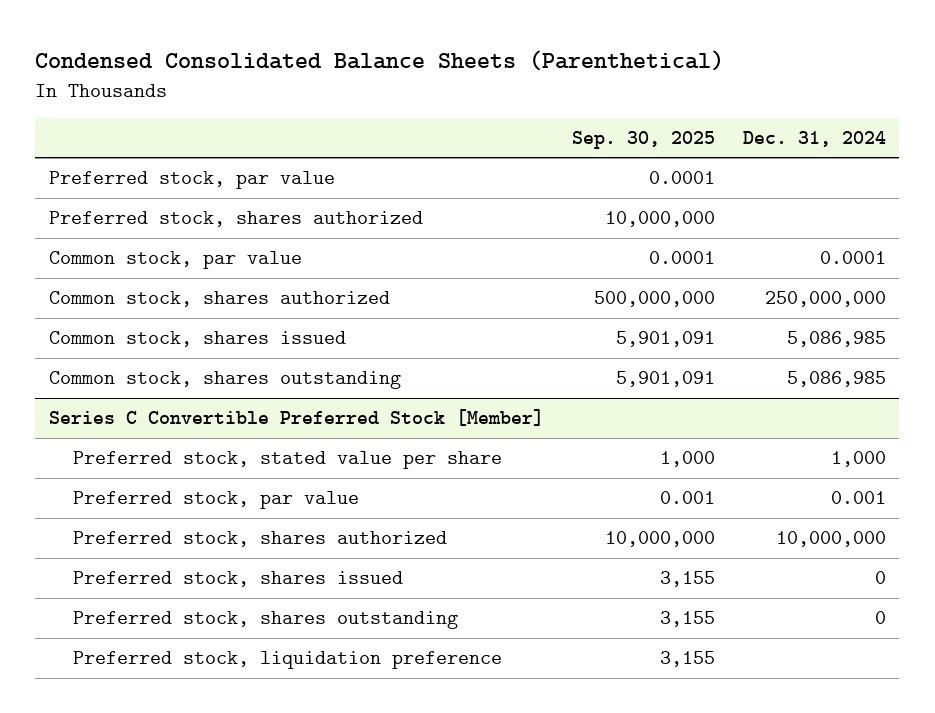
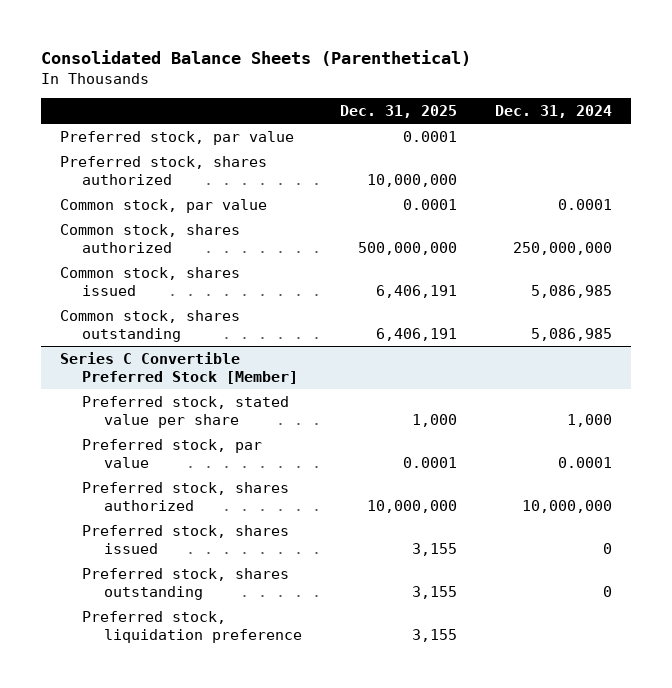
[35,49,725,71] Condensed Consolidated Balance Sheets (Parenthetical) -> [41,50,472,67] Consolidated Balance Sheets (Parenthetical)
[571,131,715,150] Sep. 30, 2025 -> none
none -> [339,105,457,119] Dec. 31, 2025
[830,491,886,505] 0.001 -> [557,456,612,468] 0.0001

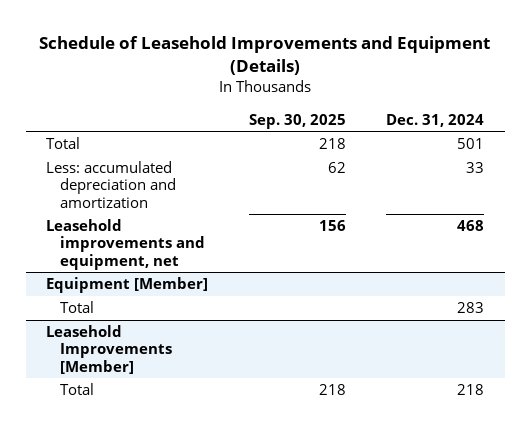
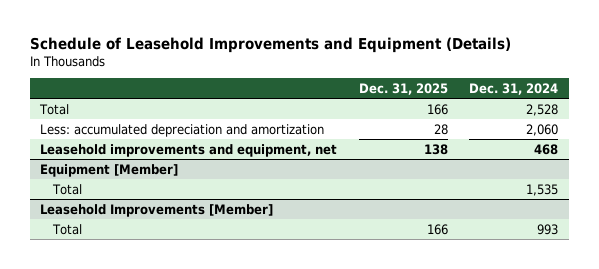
[248,113,346,129] Sep. 30, 2025 -> none
none -> [358,82,448,95] Dec. 31, 2025
[457,138,485,150] 501 -> [526,103,559,116] 2,528
[466,162,485,174] 33 -> [526,123,559,136] 2,060
[457,302,485,314] 283 -> [526,183,559,196] 1,535
[457,384,485,396] 218 -> [537,223,559,235] 993

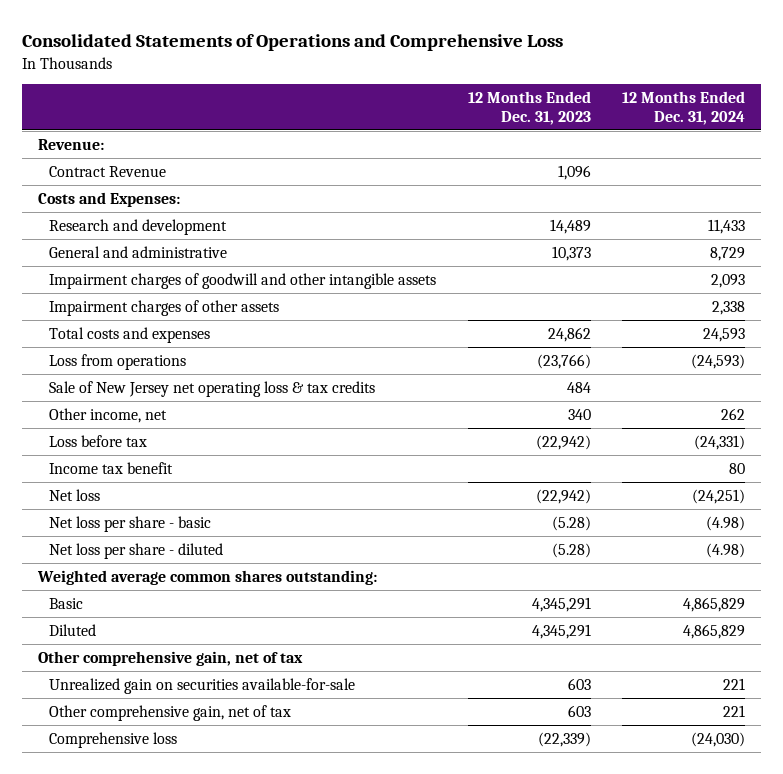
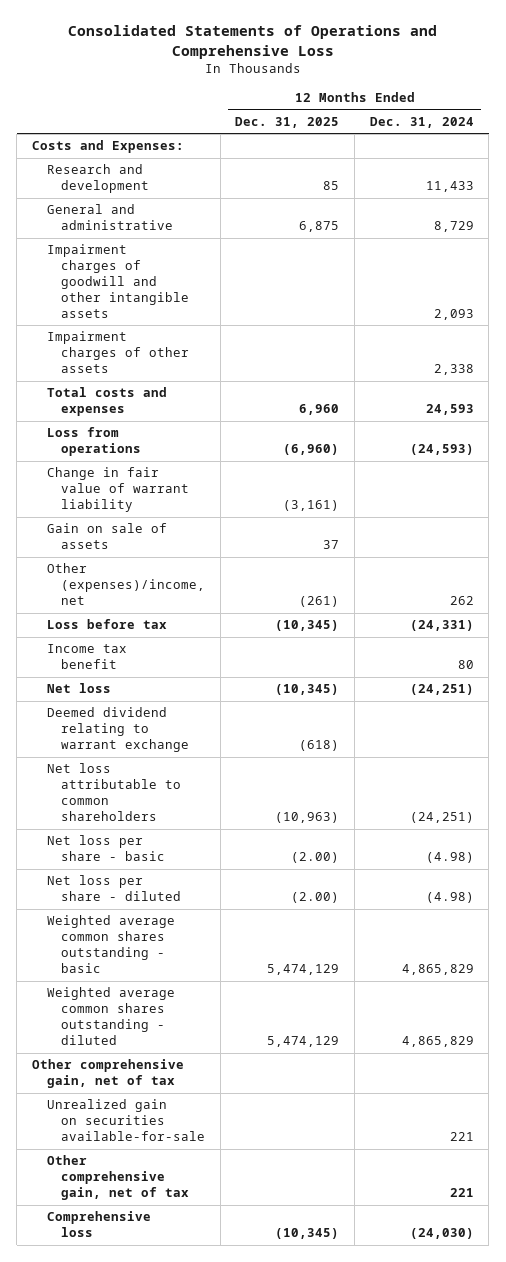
[467,91,591,125] 12 Months Ended Dec. 31, 2023 -> none
none -> [235,116,340,128] Dec. 31, 2025
[38,138,105,150] Revenue: -> none
[49,165,167,177] Contract Revenue -> none
[49,380,376,397] Sale of New Jersey net operating loss & tax credits -> none
none -> [46,467,190,513] Change in fair value of warrant liability
none -> [46,523,167,550] Gain on sale of assets
[49,407,168,423] Other income, net -> [46,563,206,606] Other (expenses)/income, net
none -> [46,707,190,753] Deemed dividend relating to warrant exchange
none -> [46,763,182,822] Net loss attributable to common shareholders
[37,569,378,585] Weighted average common shares outstanding: -> none
[49,597,84,609] Basic -> [46,915,175,974] Weighted average common shares outstanding - basic
[49,623,97,636] Diluted -> [46,987,175,1046] Weighted average common shares outstanding - diluted

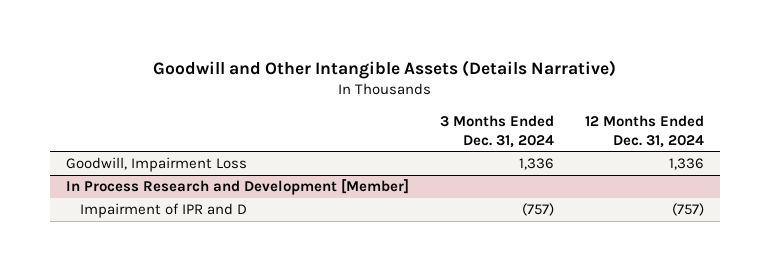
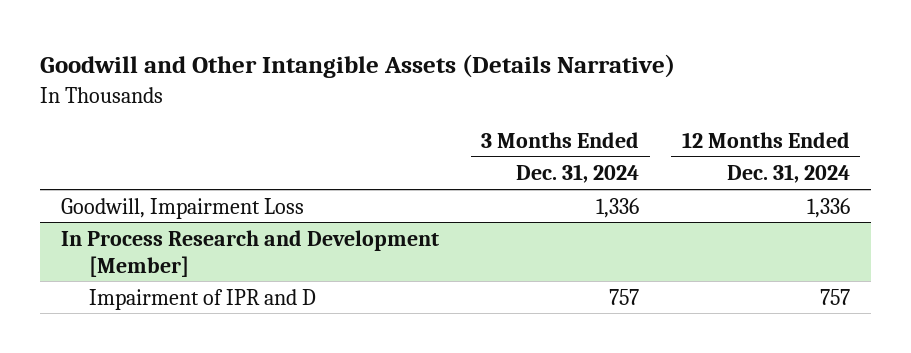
[522,203,555,217] (757) -> [609,288,640,305] 757
[672,203,705,217] (757) -> [819,288,850,305] 757

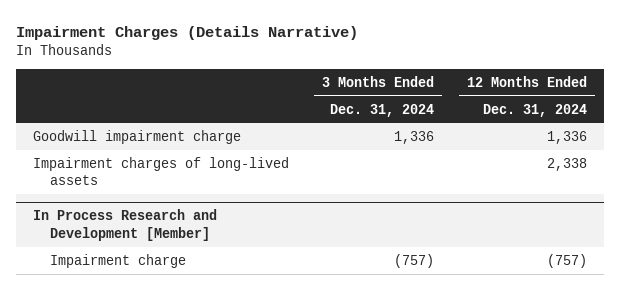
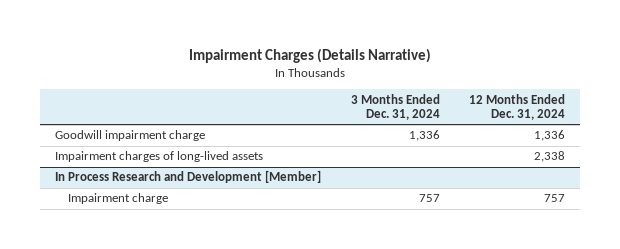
[393,253,434,268] (757) -> [418,194,440,203] 757
[547,253,588,268] (757) -> [544,194,566,203] 757

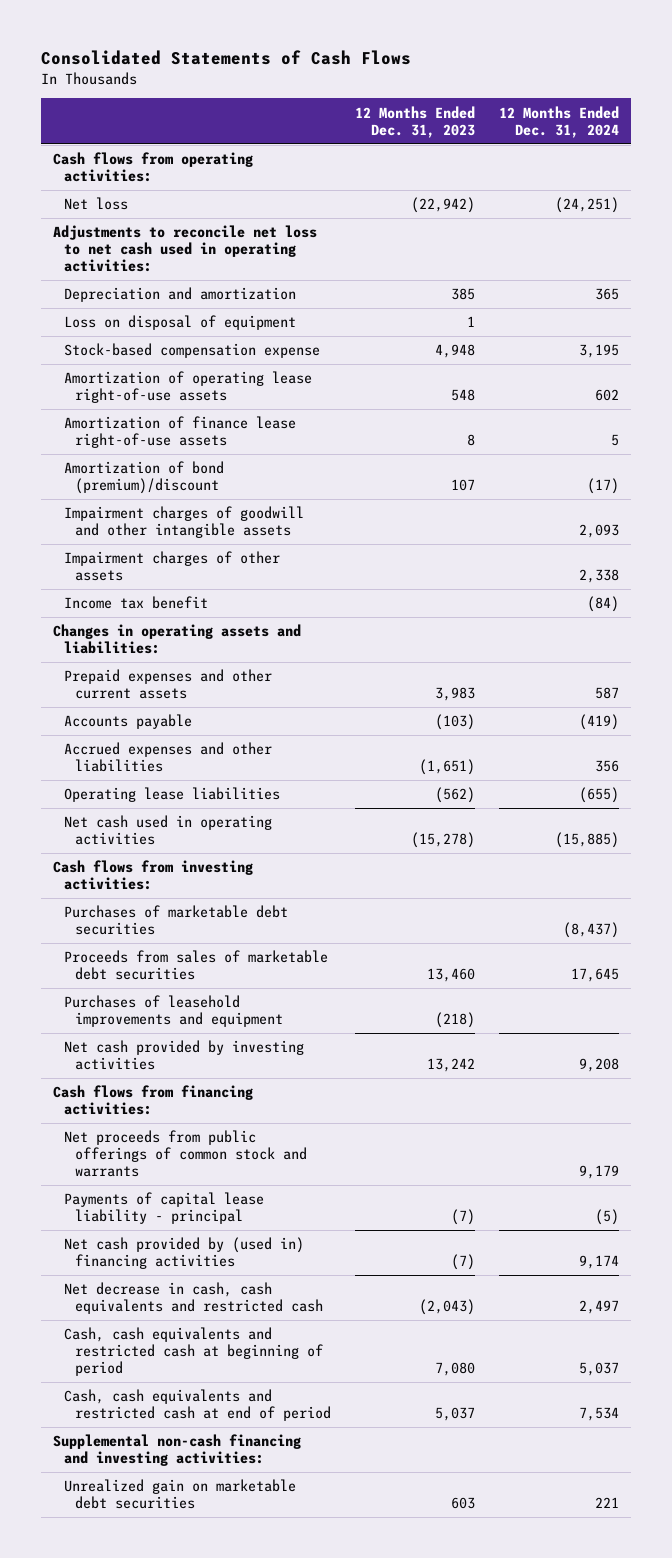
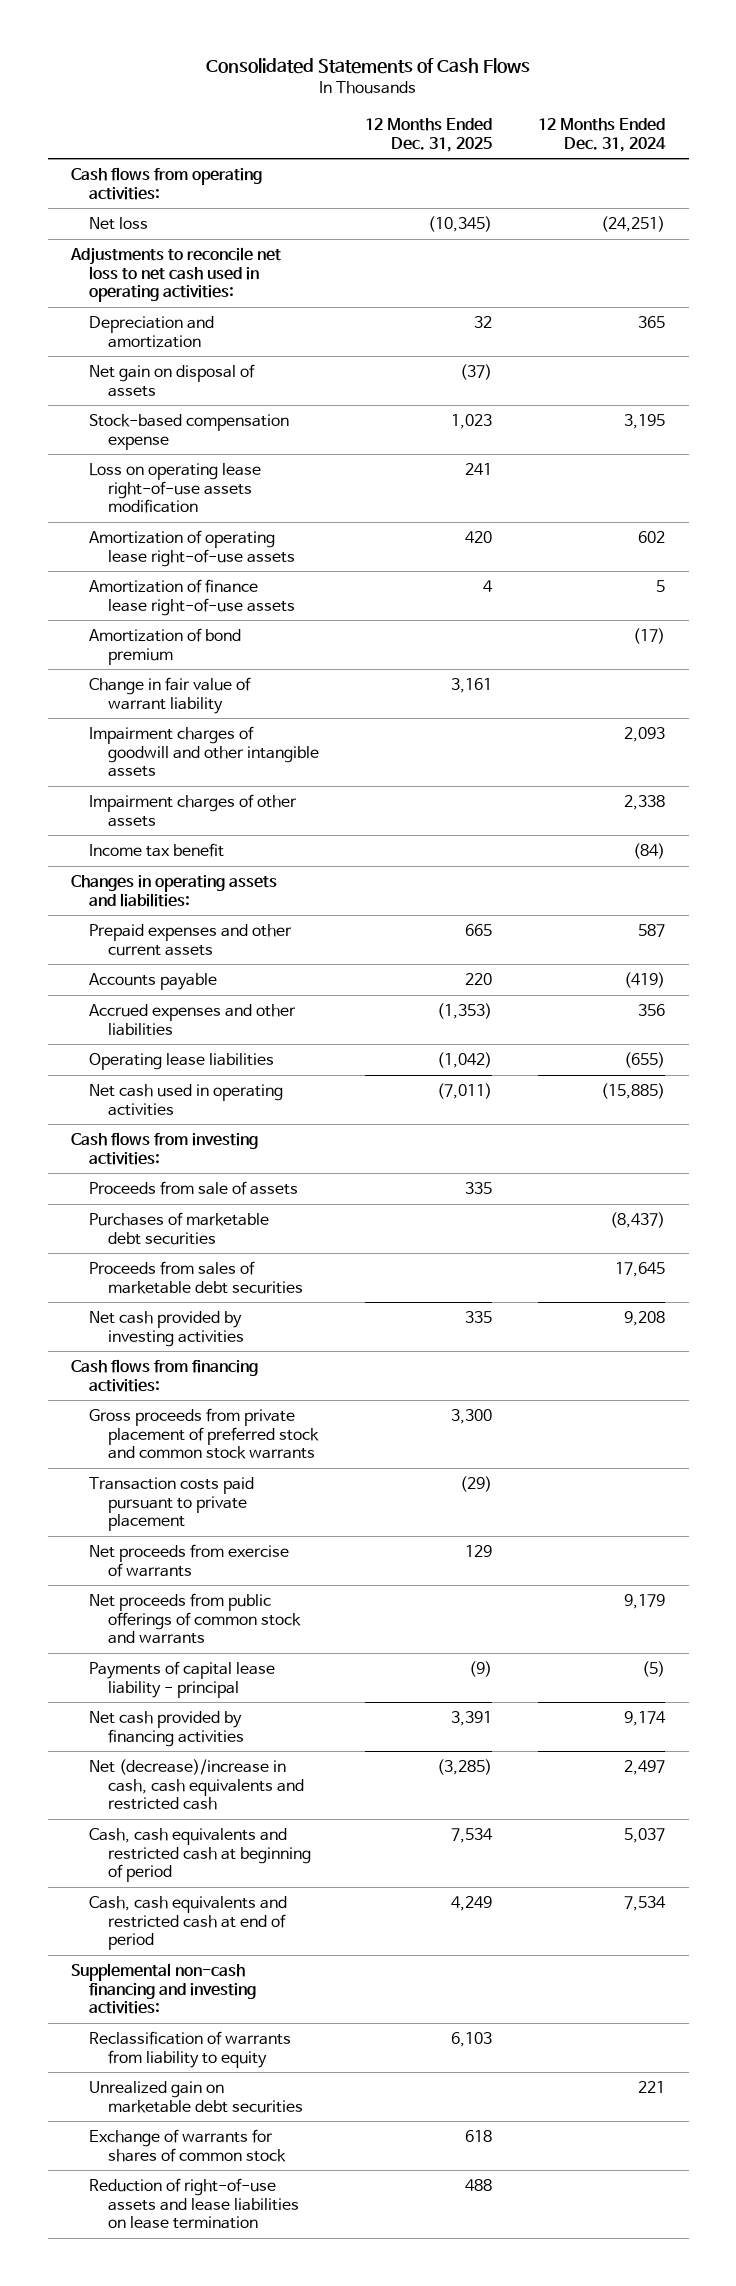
[354,105,475,138] 12 Months Ended Dec. 31, 2023 -> none
none -> [365,117,493,152] 12 Months Ended Dec. 31, 2025
[63,315,296,331] Loss on disposal of equipment -> none
none -> [89,363,256,397] Net gain on disposal of assets
none -> [89,462,262,514] Loss on operating lease right-of-use assets modification
[63,461,224,495] Amortization of bond (premium)/discount -> [89,627,242,665] Amortization of bond premium
none -> [89,676,252,714] Change in fair value of warrant liability
none -> [89,1180,299,1195] Proceeds from sale of assets
[63,995,283,1028] Purchases of leasehold improvements and equipment -> none
none -> [89,1407,319,1460] Gross proceeds from private placement of preferred stock and common stock warrants
none -> [89,1476,255,1532] Transaction costs paid pursuant to private placement
none -> [89,1543,290,1577] Net proceeds from exercise of warrants
[63,1237,304,1270] Net cash provided by (used in) financing activities -> [89,1710,244,1747] Net cash provided by financing activities
[63,1282,323,1315] Net decrease in cash, cash equivalents and restricted cash -> [89,1758,304,1811] Net (decrease)/increase in cash, cash equivalents and restricted cash
none -> [89,2030,292,2068] Reclassification of warrants from liability to equity
none -> [89,2128,286,2162] Exchange of warrants for shares of common stock
none -> [89,2177,299,2230] Reduction of right-of-use assets and lease liabilities on lease termination

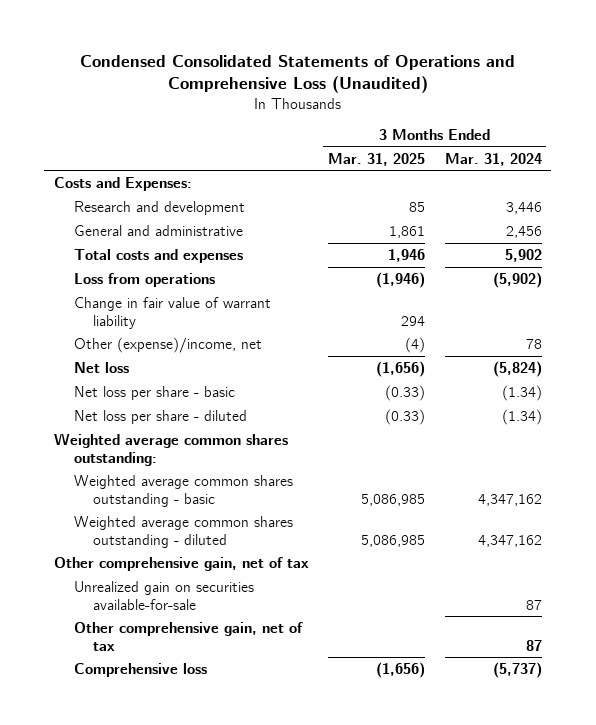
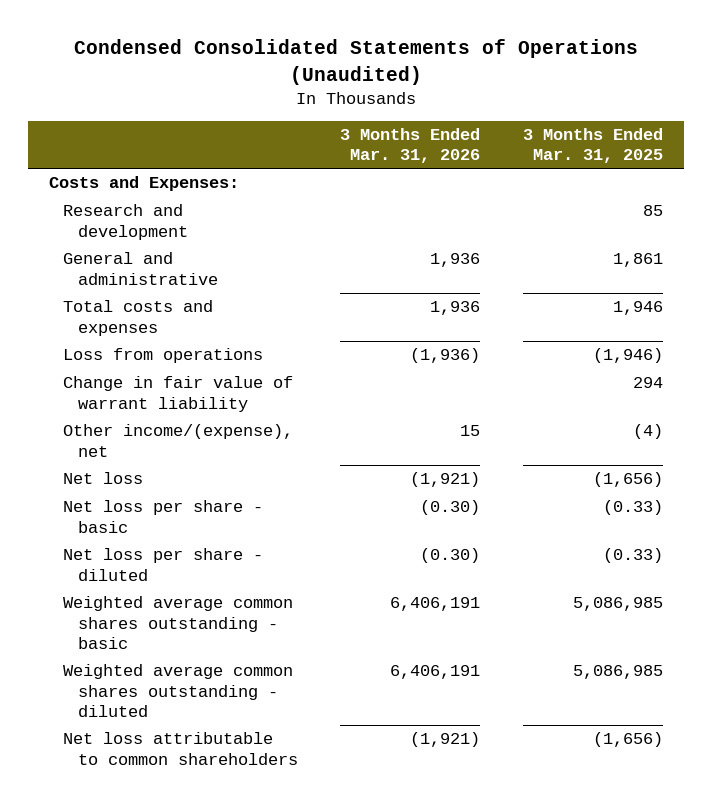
[79,54,515,94] Condensed Consolidated Statements of Operations and Comprehensive Loss (Unaudited) -> [73,39,638,85] Condensed Consolidated Statements of Operations (Unaudited)
[444,152,542,166] Mar. 31, 2024 -> none
none -> [340,128,481,164] 3 Months Ended Mar. 31, 2026
[73,336,262,353] Other (expense)/income, net -> [63,424,294,457] Other income/(expense), net
[53,432,288,466] Weighted average common shares outstanding: -> none
[53,556,309,571] Other comprehensive gain, net of tax -> none
[73,580,254,610] Unrealized gain on securities available-for-sale -> none
[73,621,303,651] Other comprehensive gain, net of tax -> none
[73,662,207,677] Comprehensive loss -> [63,732,298,765] Net loss attributable to common shareholders

